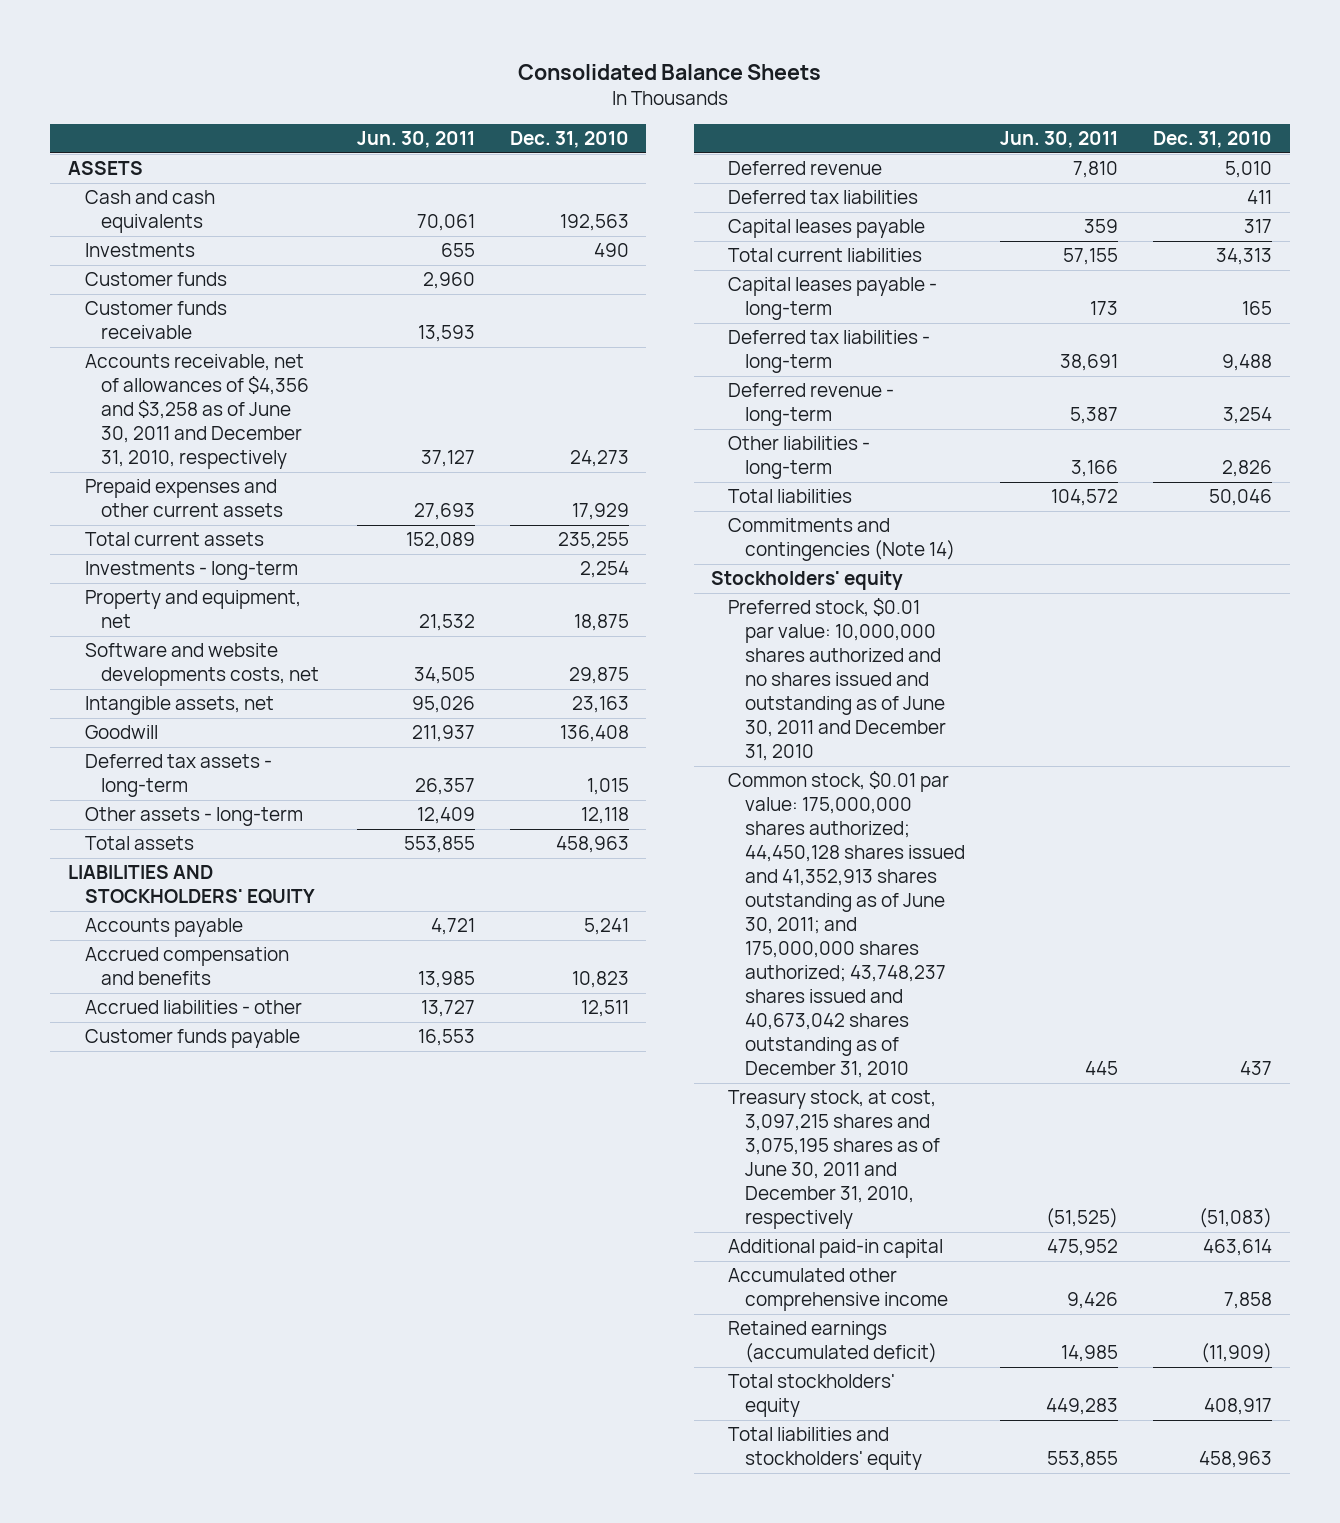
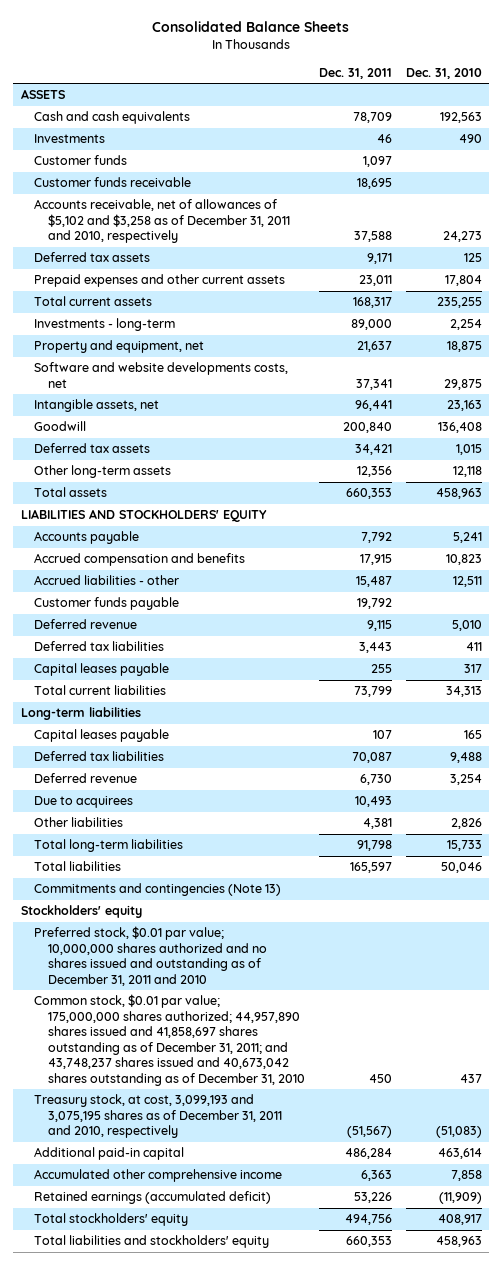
[356,131,475,149] Jun. 30, 2011 -> none
none -> [318,67,392,79] Dec. 31, 2011
[84,354,310,470] Accounts receivable, net of allowances of $4,356 and $3,258 as of June 30, 2011 and December 31, 2010, respectively -> [34,199,290,244] Accounts receivable, net of allowances of $5,102 and $3,258 as of December 31, 2011 and 2010, respectively
none -> [34,252,151,263] Deferred tax assets
[571,503,629,521] 17,929 -> [445,275,483,287] 17,804
[84,754,272,798] Deferred tax assets - long-term -> [34,443,151,454] Deferred tax assets
[84,807,303,827] Other assets - long-term -> [34,465,172,479] Other long-term assets
none -> [20,707,141,721] Long-term liabilities
[727,277,937,321] Capital leases payable - long-term -> [34,729,170,743] Capital leases payable
[727,330,930,374] Deferred tax liabilities - long-term -> [34,751,165,762] Deferred tax liabilities
[727,383,894,427] Deferred revenue - long-term -> [34,773,138,784] Deferred revenue
none -> [34,796,134,809] Due to acquirees
[727,436,870,480] Other liabilities - long-term -> [34,817,124,828] Other liabilities
none -> [34,839,184,853] Total long-term liabilities
[727,518,955,562] Commitments and contingencies (Note 14) -> [34,883,282,897] Commitments and contingencies (Note 13)
[727,598,946,762] Preferred stock, $0.01 par value: 10,000,000 shares authorized and no shares issued and outstanding as of June 30, 2011 and December 31, 2010 -> [34,926,267,986] Preferred stock, $0.01 par value; 10,000,000 shares authorized and no shares issued and outstanding as of December 31, 2011 and 2010
[727,771,965,1079] Common stock, $0.01 par value: 175,000,000 shares authorized; 44,450,128 shares issued and 41,352,913 shares outstanding as of June 30, 2011; and 175,000,000 shares authorized; 43,748,237 shares issued and 40,673,042 shares outstanding as of December 31, 2010 -> [34,994,305,1086] Common stock, $0.01 par value; 175,000,000 shares authorized; 44,957,890 shares issued and 41,858,697 shares outstanding as of December 31, 2011; and 43,748,237 shares issued and 40,673,042 shares outstanding as of December 31, 2010
[727,1090,940,1230] Treasury stock, at cost, 3,097,215 shares and 3,075,195 shares as of June 30, 2011 and December 31, 2010, respectively -> [34,1094,282,1139] Treasury stock, at cost, 3,099,193 and 3,075,195 shares as of December 31, 2011 and 2010, respectively

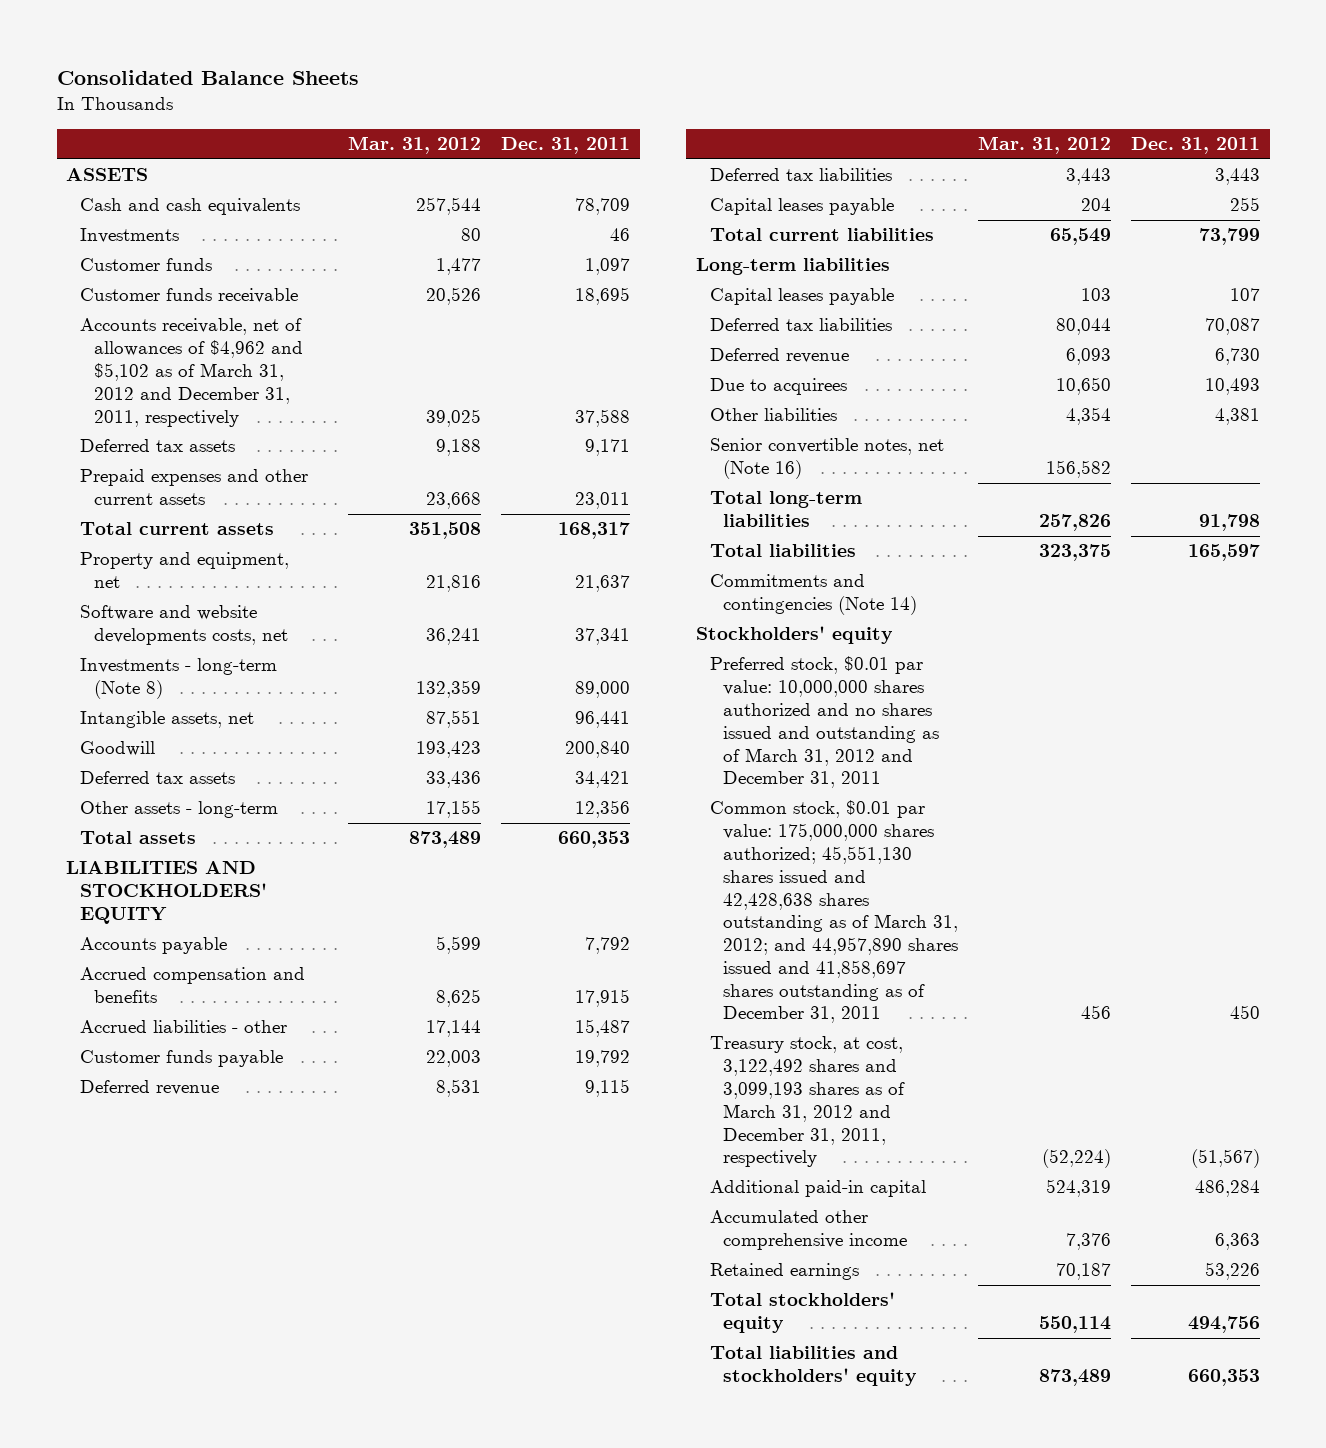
[406,67,483,79] Dec. 31, 2010 -> none
none -> [348,136,482,155] Mar. 31, 2012
[34,199,290,244] Accounts receivable, net of allowances of $5,102 and $3,258 as of December 31, 2011 and 2010, respectively -> [80,318,303,427] Accounts receivable, net of allowances of $4,962 and $5,102 as of March 31, 2012 and December 31, 2011, respectively
[34,318,176,332] Investments - long-term -> none
none -> [80,658,278,700] Investments - long-term (Note 8)
[34,465,172,479] Other long-term assets -> [80,801,279,819] Other assets - long-term
none -> [709,438,944,480] Senior convertible notes, net (Note 16)
[34,883,282,897] Commitments and contingencies (Note 13) -> [709,574,918,616] Commitments and contingencies (Note 14)
[34,926,267,986] Preferred stock, $0.01 par value; 10,000,000 shares authorized and no shares issued and outstanding as of December 31, 2011 and 2010 -> [709,656,940,789] Preferred stock, $0.01 par value: 10,000,000 shares authorized and no shares issued and outstanding as of March 31, 2012 and December 31, 2011
[34,994,305,1086] Common stock, $0.01 par value; 175,000,000 shares authorized; 44,957,890 shares issued and 41,858,697 shares outstanding as of December 31, 2011; and 43,748,237 shares issued and 40,673,042 shares outstanding as of December 31, 2010 -> [709,800,959,1024] Common stock, $0.01 par value: 175,000,000 shares authorized; 45,551,130 shares issued and 42,428,638 shares outstanding as of March 31, 2012; and 44,957,890 shares issued and 41,858,697 shares outstanding as of December 31, 2011
[34,1094,282,1139] Treasury stock, at cost, 3,099,193 and 3,075,195 shares as of December 31, 2011 and 2010, respectively -> [709,1036,906,1168] Treasury stock, at cost, 3,122,492 shares and 3,099,193 shares as of March 31, 2012 and December 31, 2011, respectively
[34,1191,272,1205] Retained earnings (accumulated deficit) -> [709,1263,859,1281] Retained earnings

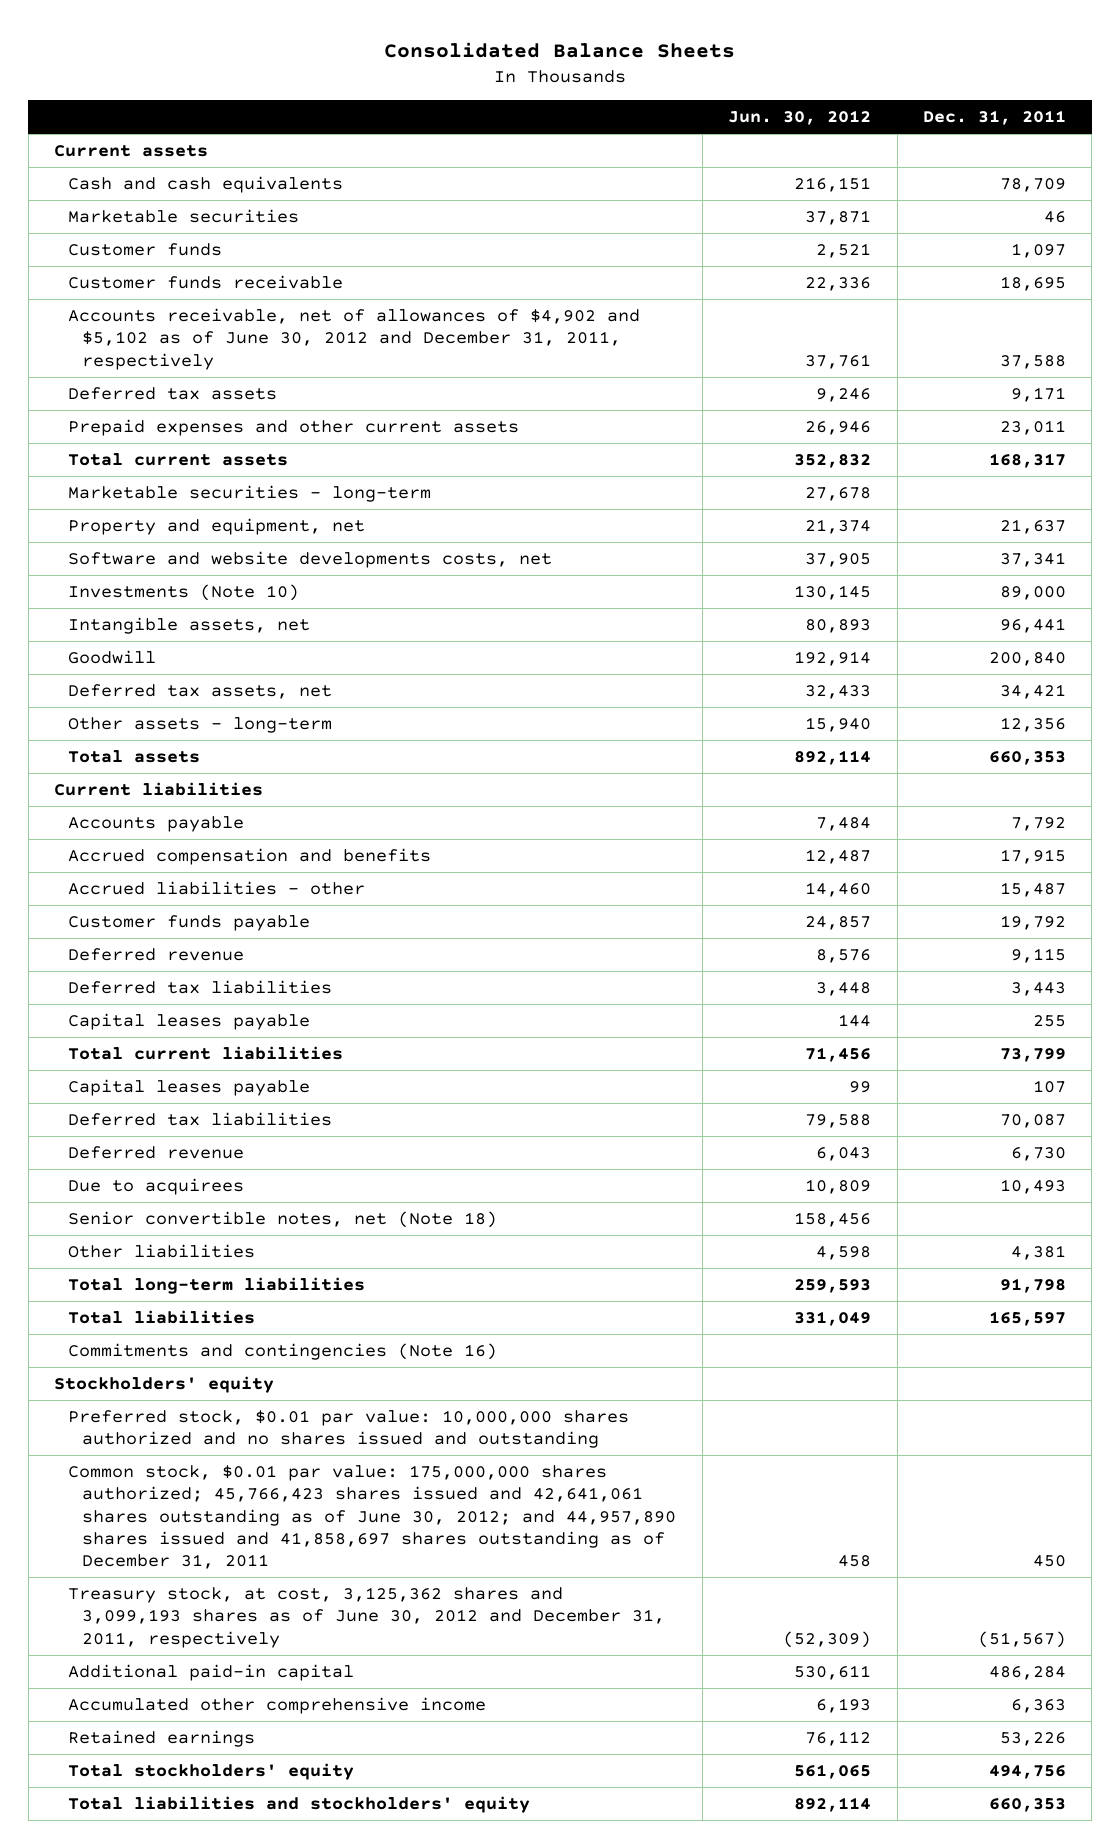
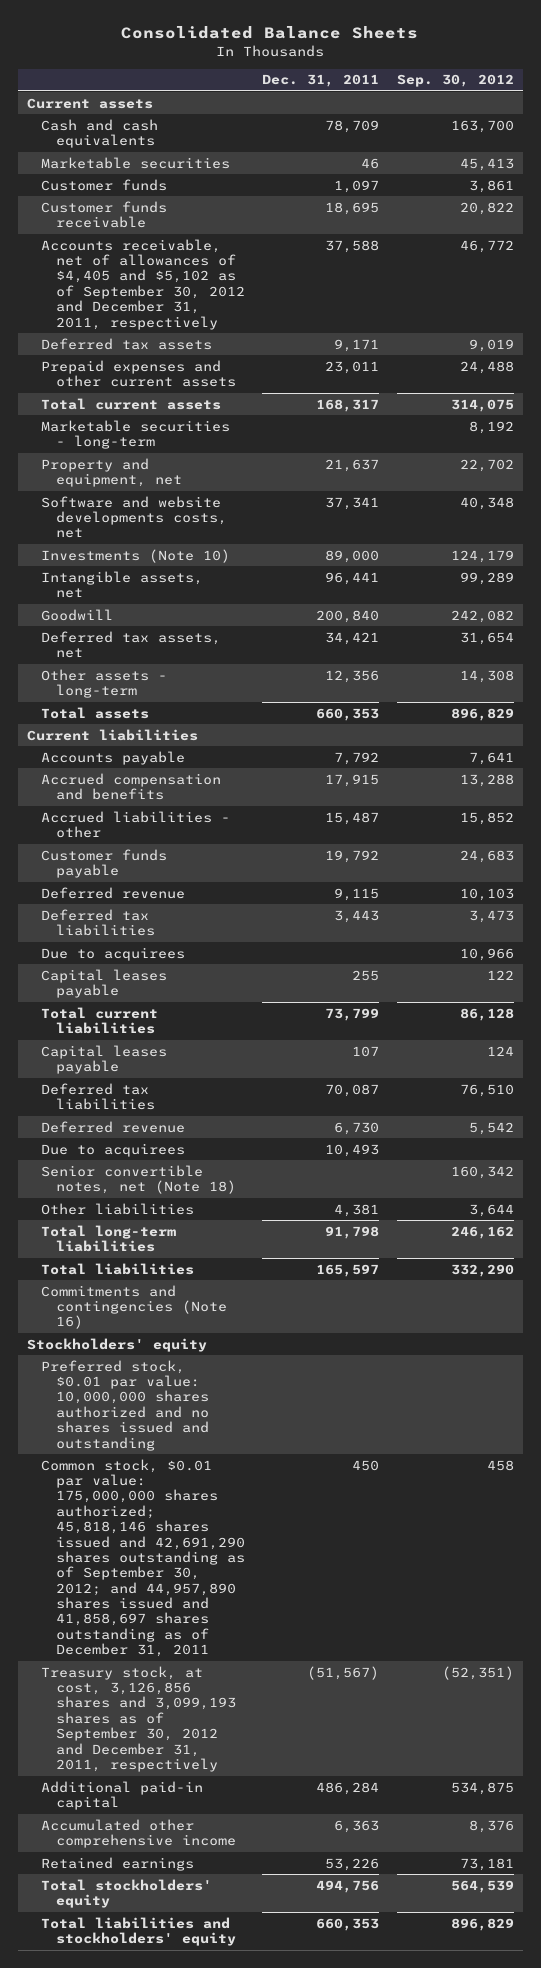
[728,110,872,126] Jun. 30, 2012 -> none
none -> [397,74,515,88] Sep. 30, 2012
[68,307,641,370] Accounts receivable, net of allowances of $4,902 and $5,102 as of June 30, 2012 and December 31, 2011, respectively -> [41,238,245,330] Accounts receivable, net of allowances of $4,405 and $5,102 as of September 30, 2012 and December 31, 2011, respectively
none -> [41,946,186,961] Due to acquirees
[68,1464,677,1570] Common stock, $0.01 par value: 175,000,000 shares authorized; 45,766,423 shares issued and 42,641,061 shares outstanding as of June 30, 2012; and 44,957,890 shares issued and 41,858,697 shares outstanding as of December 31, 2011 -> [41,1458,245,1658] Common stock, $0.01 par value: 175,000,000 shares authorized; 45,818,146 shares issued and 42,691,290 shares outstanding as of September 30, 2012; and 44,957,890 shares issued and 41,858,697 shares outstanding as of December 31, 2011
[68,1586,666,1648] Treasury stock, at cost, 3,125,362 shares and 3,099,193 shares as of June 30, 2012 and December 31, 2011, respectively -> [41,1665,236,1772] Treasury stock, at cost, 3,126,856 shares and 3,099,193 shares as of September 30, 2012 and December 31, 2011, respectively

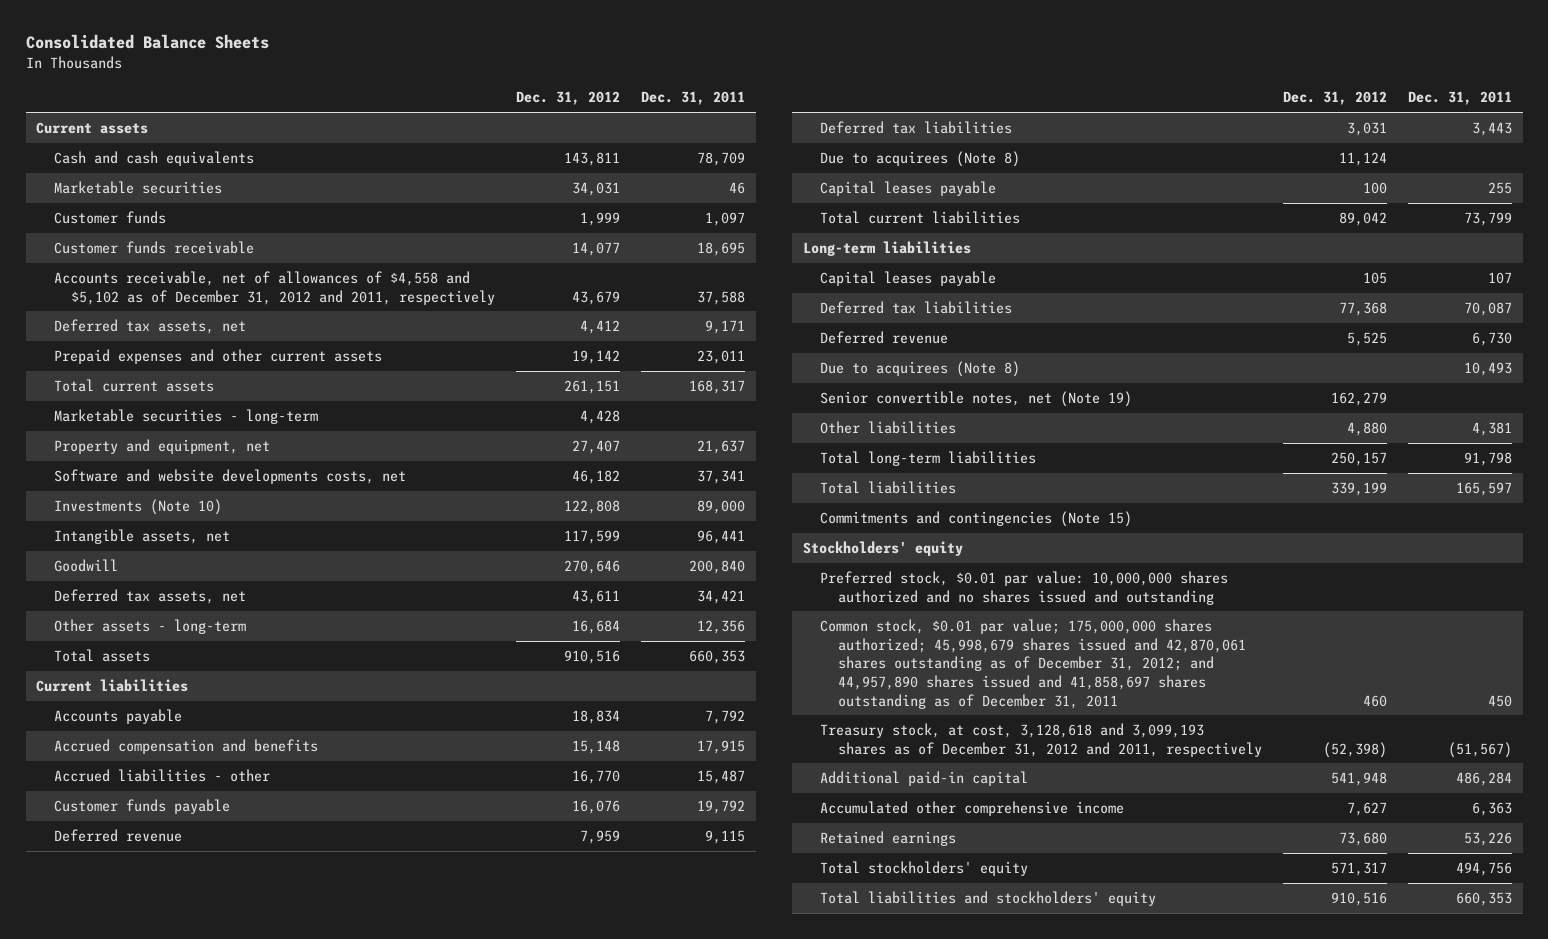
[397,74,515,88] Sep. 30, 2012 -> none
none -> [516,91,621,106] Dec. 31, 2012
[41,238,245,330] Accounts receivable, net of allowances of $4,405 and $5,102 as of September 30, 2012 and December 31, 2011, respectively -> [53,270,496,305] Accounts receivable, net of allowances of $4,558 and $5,102 as of December 31, 2012 and 2011, respectively
[41,337,213,350] Deferred tax assets -> [53,318,246,334] Deferred tax assets, net
[41,946,186,961] Due to acquirees -> [820,150,1021,167] Due to acquirees (Note 8)
none -> [802,240,971,256] Long-term liabilities
[41,1142,186,1157] Due to acquirees -> [820,360,1021,377] Due to acquirees (Note 8)
[41,1164,236,1195] Senior convertible notes, net (Note 18) -> [820,390,1133,407] Senior convertible notes, net (Note 19)
[41,1284,227,1330] Commitments and contingencies (Note 16) -> [820,510,1133,527] Commitments and contingencies (Note 15)
[41,1458,245,1658] Common stock, $0.01 par value: 175,000,000 shares authorized; 45,818,146 shares issued and 42,691,290 shares outstanding as of September 30, 2012; and 44,957,890 shares issued and 41,858,697 shares outstanding as of December 31, 2011 -> [820,618,1246,709] Common stock, $0.01 par value; 175,000,000 shares authorized; 45,998,679 shares issued and 42,870,061 shares outstanding as of December 31, 2012; and 44,957,890 shares issued and 41,858,697 shares outstanding as of December 31, 2011
[41,1665,236,1772] Treasury stock, at cost, 3,126,856 shares and 3,099,193 shares as of September 30, 2012 and December 31, 2011, respectively -> [820,722,1262,757] Treasury stock, at cost, 3,128,618 and 3,099,193 shares as of December 31, 2012 and 2011, respectively

